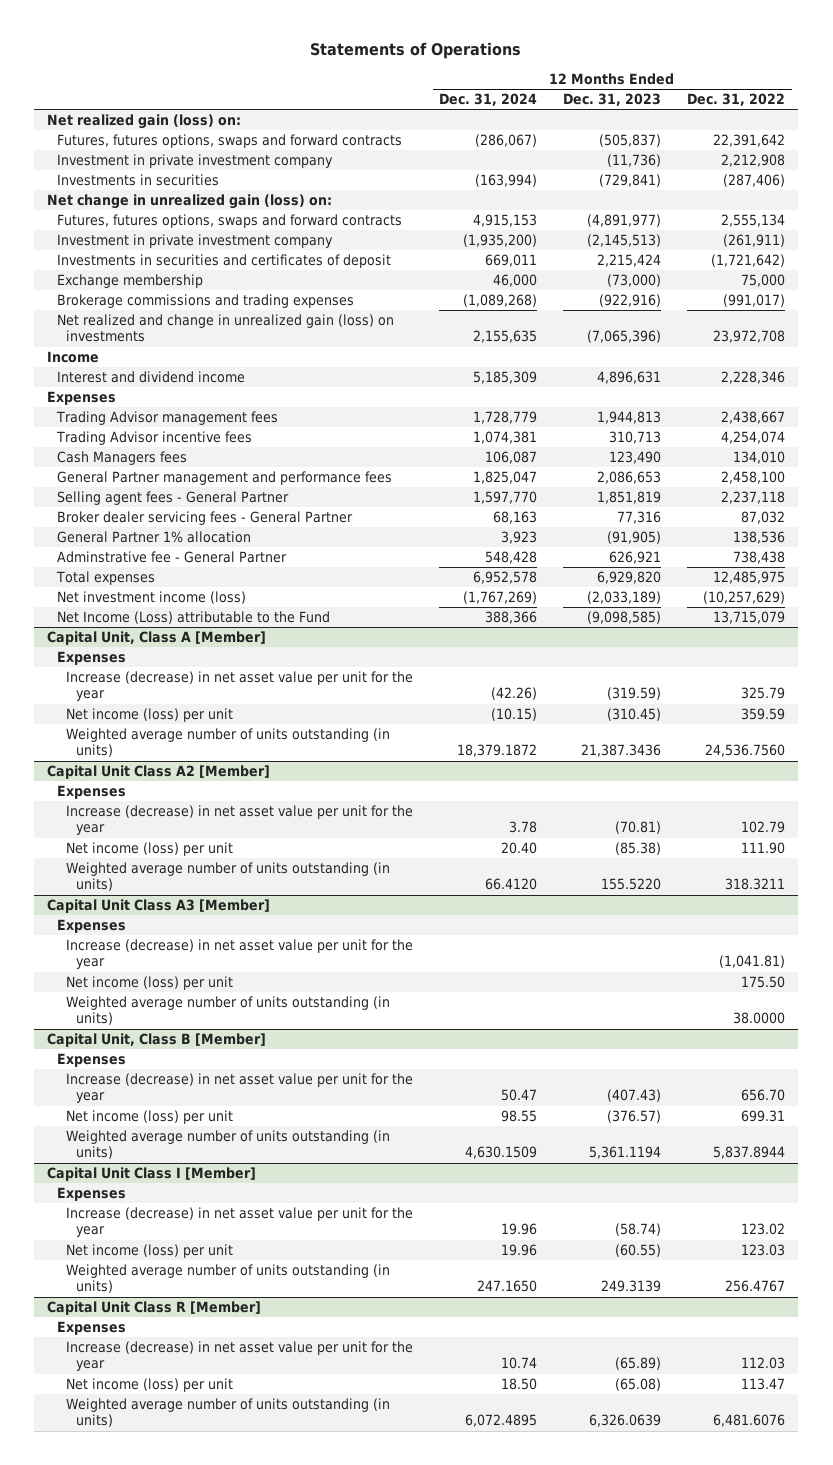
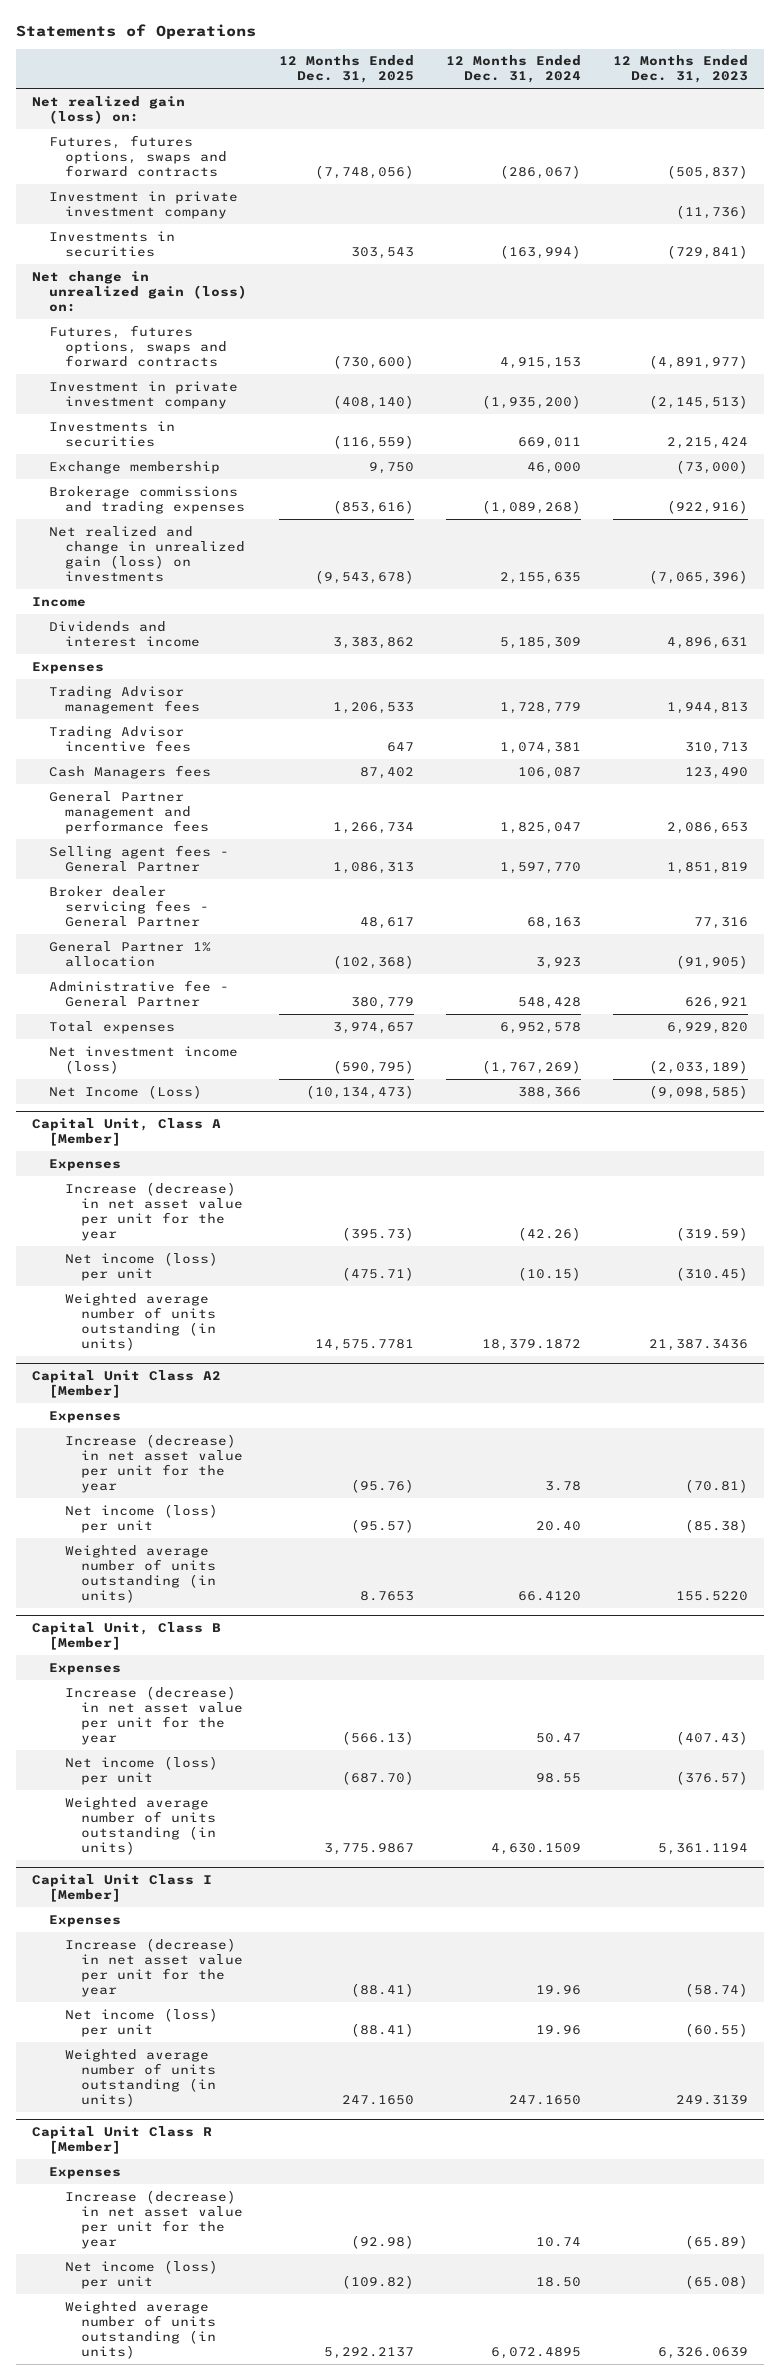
[687,93,786,107] Dec. 31, 2022 -> none
none -> [278,55,414,84] 12 Months Ended Dec. 31, 2025
[56,253,391,268] Investments in securities and certificates of deposit -> [48,420,175,447] Investments in securities
[56,370,245,383] Interest and dividend income -> [48,620,200,647] Dividends and interest income
[56,550,287,563] Adminstrative fee - General Partner -> [48,979,229,1007] Administrative fee - General Partner
[56,610,330,624] Net Income (Loss) attributable to the Fund -> [48,1084,202,1099] Net Income (Loss)
[47,898,271,913] Capital Unit Class A3 [Member] -> none
[56,918,126,933] Expenses -> none
[66,938,414,970] Increase (decrease) in net asset value per unit for the year -> none
[66,975,234,990] Net income (loss) per unit -> none
[66,995,391,1026] Weighted average number of units outstanding (in units) -> none

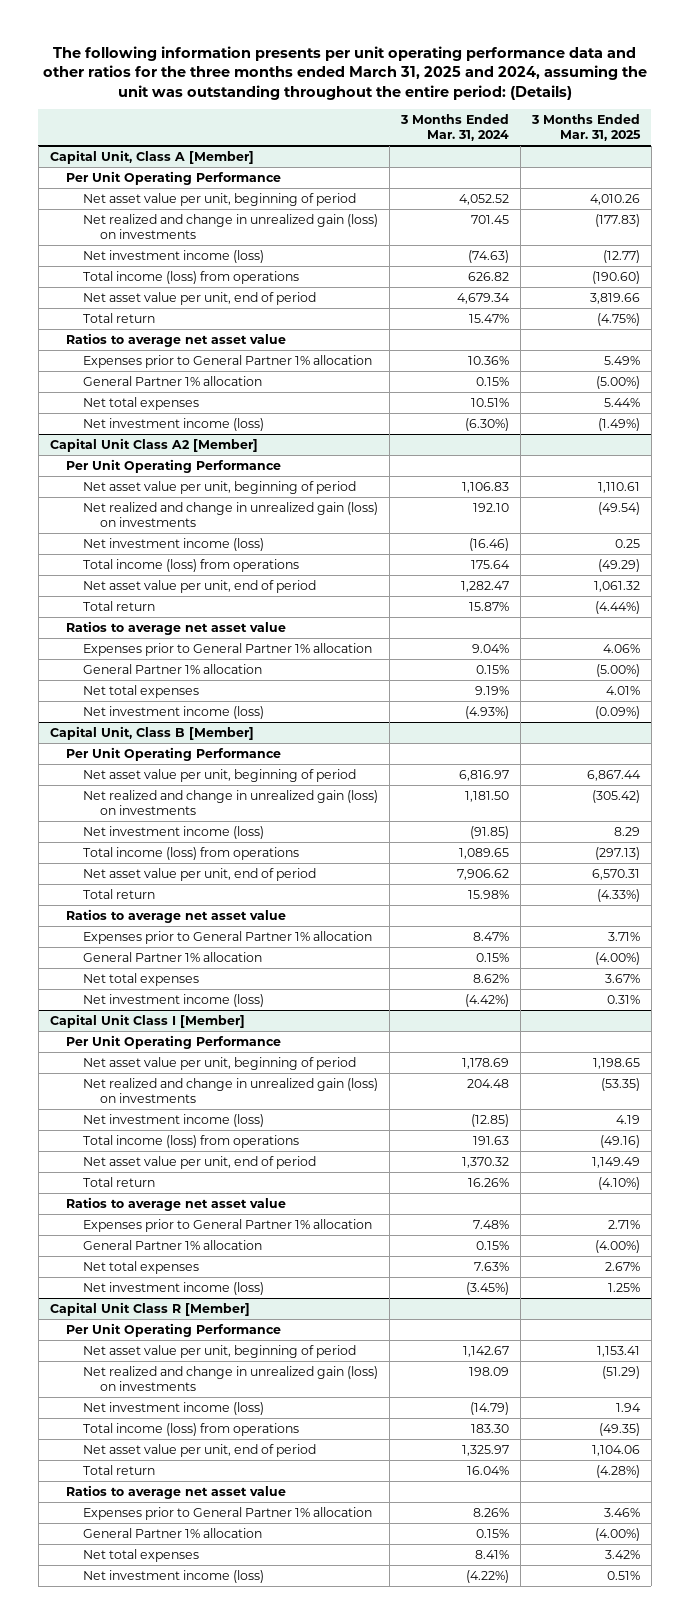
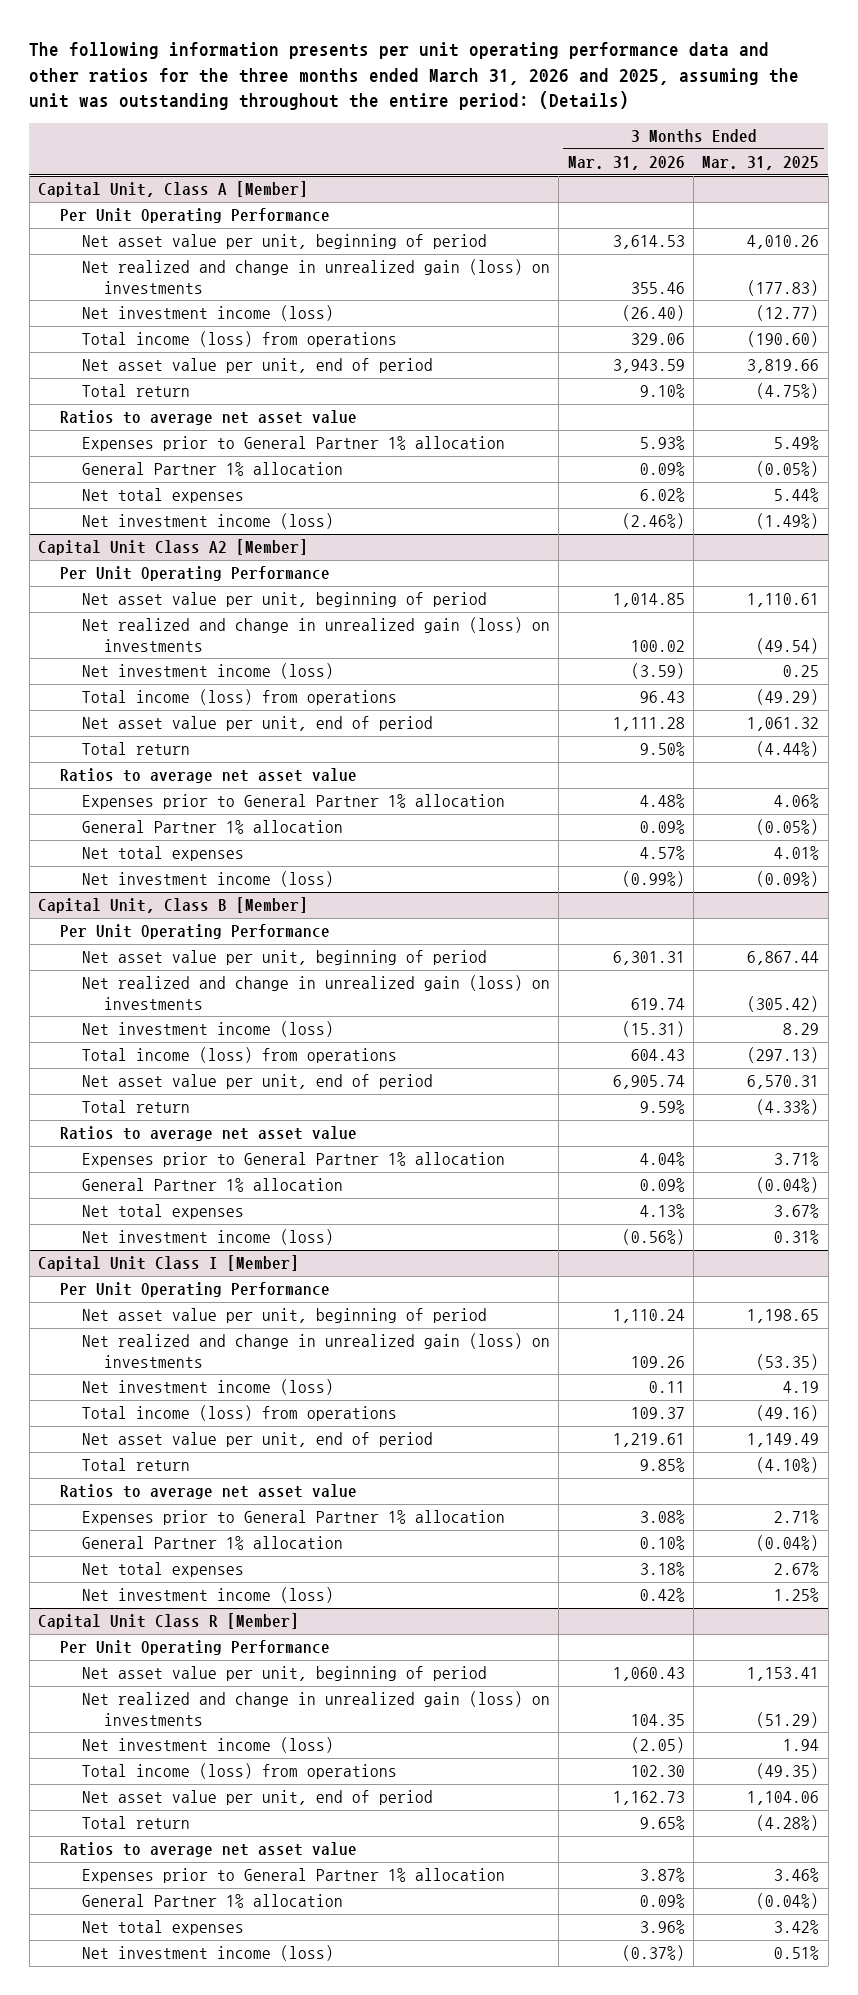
[42,45,647,100] The following information presents per unit operating performance data and other ratios for the three months ended March 31, 2025 and 2024, assuming the unit was outstanding throughout the entire period: (Details) -> [29,41,800,111] The following information presents per unit operating performance data and other ratios for the three months ended March 31, 2026 and 2025, assuming the unit was outstanding throughout the entire period: (Details)
[399,114,509,142] 3 Months Ended Mar. 31, 2024 -> none
none -> [567,156,685,171] Mar. 31, 2026
[595,375,640,389] (5.00%) -> [756,461,820,478] (0.05%)
[595,663,640,677] (5.00%) -> [756,819,820,836] (0.05%)
[594,951,640,965] (4.00%) -> [756,1177,820,1194] (0.04%)
[594,1239,640,1253] (4.00%) -> [756,1535,820,1552] (0.04%)
[594,1527,640,1541] (4.00%) -> [756,1893,820,1910] (0.04%)

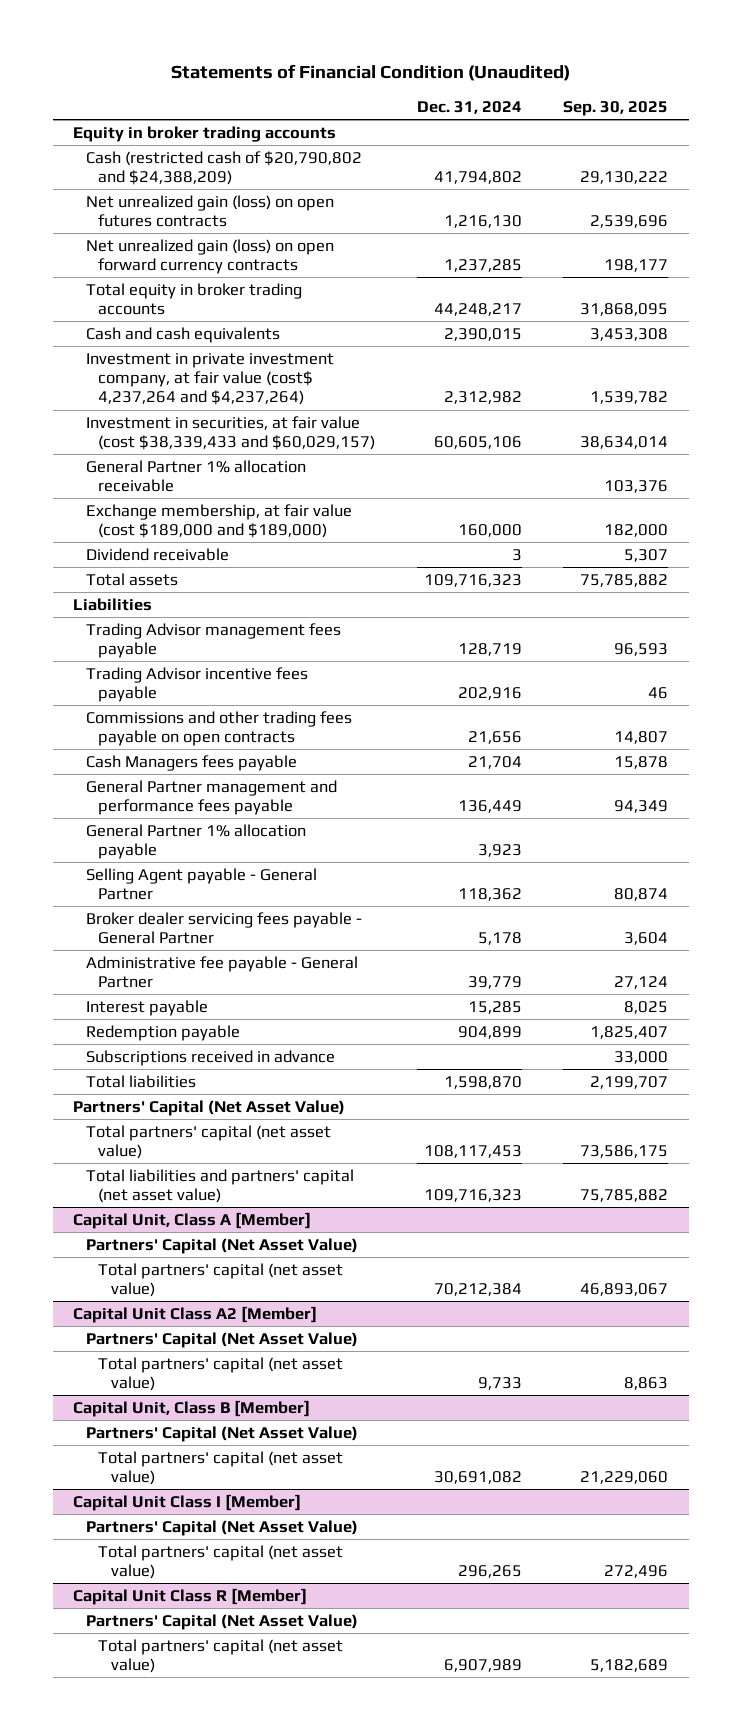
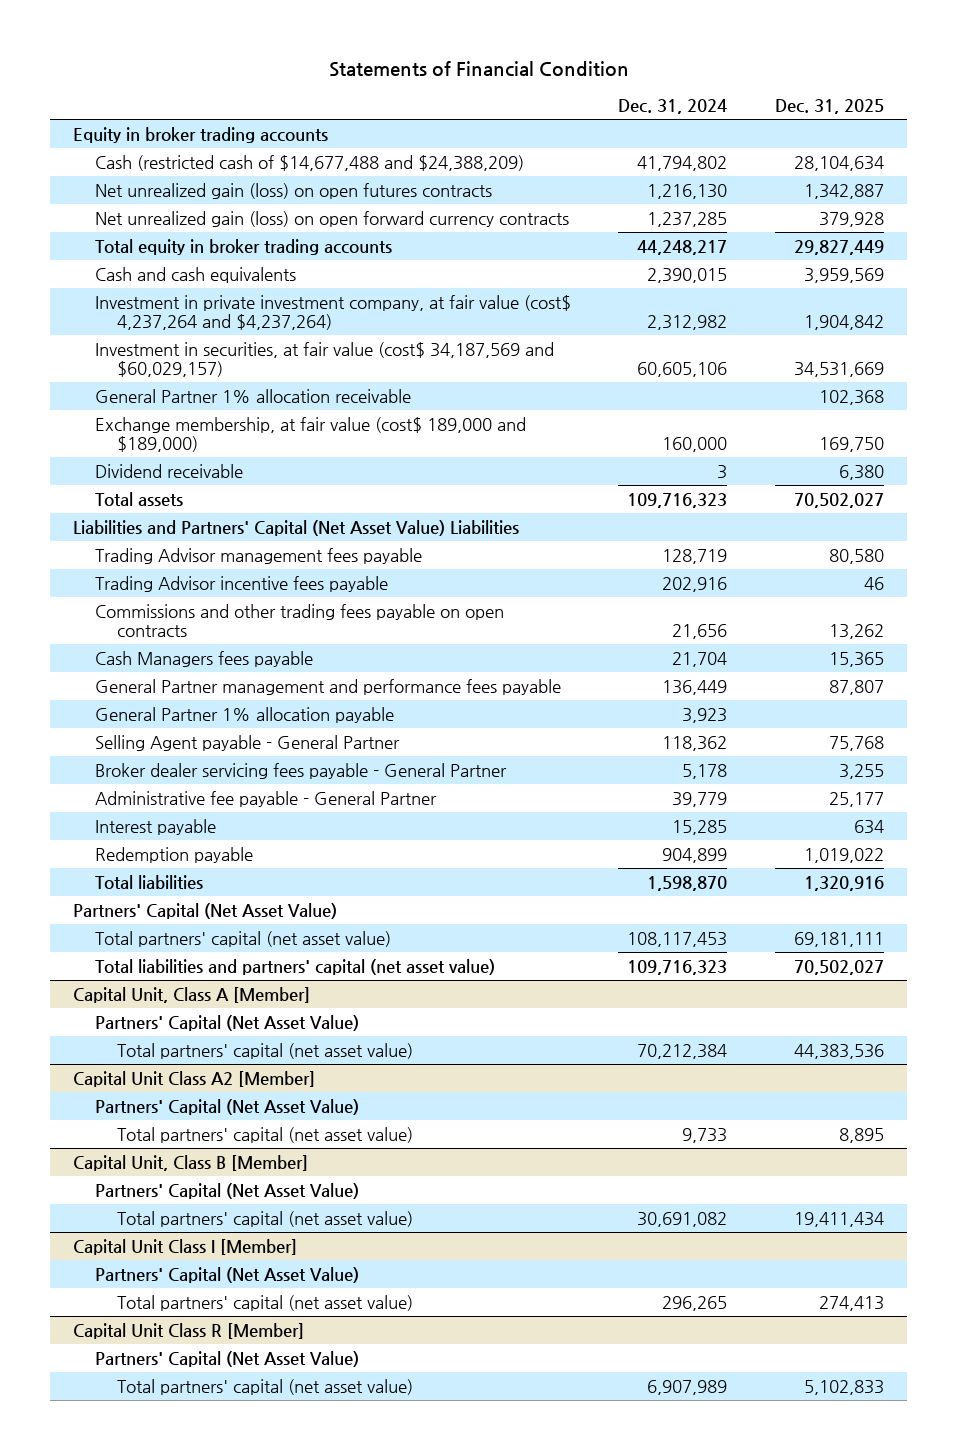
[170,63,570,81] Statements of Financial Condition (Unaudited) -> [328,61,629,78] Statements of Financial Condition
[562,101,668,117] Sep. 30, 2025 -> none
none -> [774,99,884,115] Dec. 31, 2025
[85,150,362,186] Cash (restricted cash of $20,790,802 and $24,388,209) -> [95,154,525,171] Cash (restricted cash of $14,677,488 and $24,388,209)
[85,415,376,451] Investment in securities, at fair value (cost $38,339,433 and $60,029,157) -> [95,341,555,377] Investment in securities, at fair value (cost$ 34,187,569 and $60,029,157)
[85,503,352,539] Exchange membership, at fair value (cost $189,000 and $189,000) -> [95,416,527,452] Exchange membership, at fair value (cost$ 189,000 and $189,000)
[73,597,153,611] Liabilities -> none
none -> [73,519,520,536] Liabilities and Partners' Capital (Net Asset Value) Liabilities
[85,1049,335,1066] Subscriptions received in advance -> none

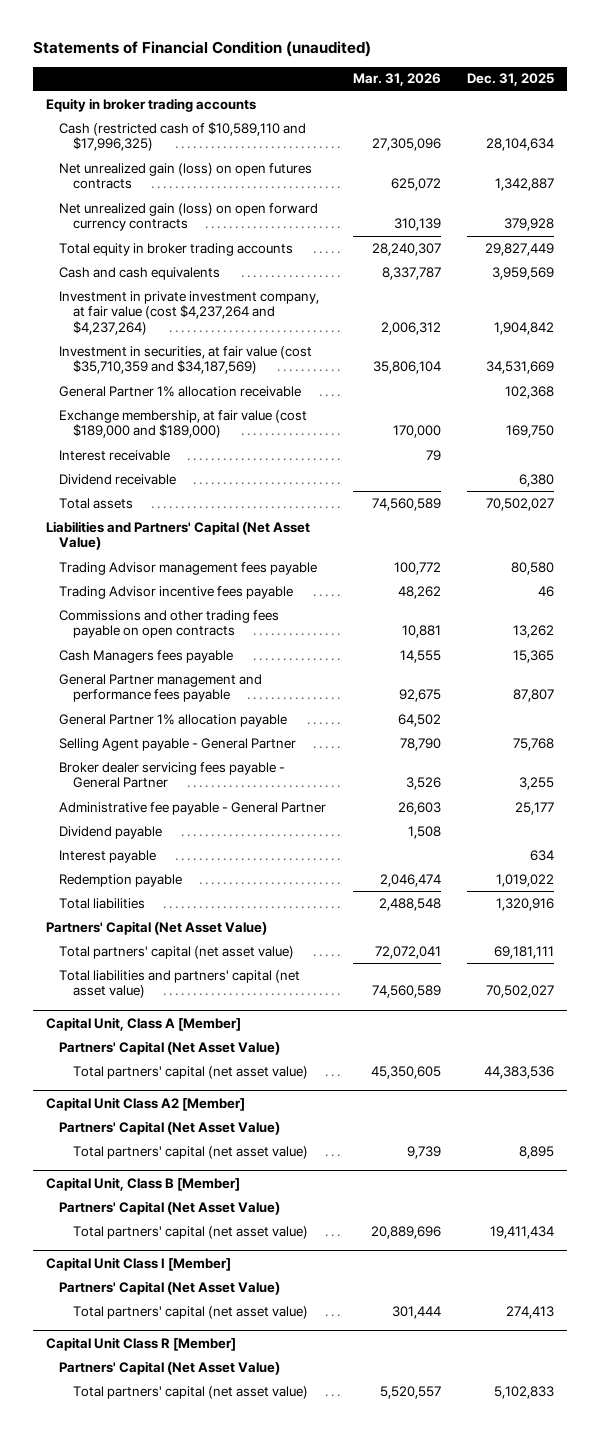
[328,61,629,78] Statements of Financial Condition -> [32,41,371,58] Statements of Financial Condition (unaudited)
[618,99,728,115] Dec. 31, 2024 -> none
none -> [352,73,441,87] Mar. 31, 2026
[95,154,525,171] Cash (restricted cash of $14,677,488 and $24,388,209) -> [59,121,307,152] Cash (restricted cash of $10,589,110 and $17,996,325)
[95,294,572,330] Investment in private investment company, at fair value (cost$ 4,237,264 and $4,237,264) -> [59,290,320,336] Investment in private investment company, at fair value (cost $4,237,264 and $4,237,264)
[95,341,555,377] Investment in securities, at fair value (cost$ 34,187,569 and $60,029,157) -> [59,345,313,375] Investment in securities, at fair value (cost $35,710,359 and $34,187,569)
[95,416,527,452] Exchange membership, at fair value (cost$ 189,000 and $189,000) -> [59,409,308,439] Exchange membership, at fair value (cost $189,000 and $189,000)
none -> [59,449,171,461] Interest receivable
[73,519,520,536] Liabilities and Partners' Capital (Net Asset Value) Liabilities -> [45,520,310,551] Liabilities and Partners' Capital (Net Asset Value)
none -> [59,825,163,839] Dividend payable

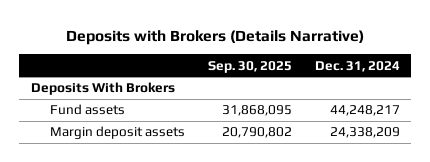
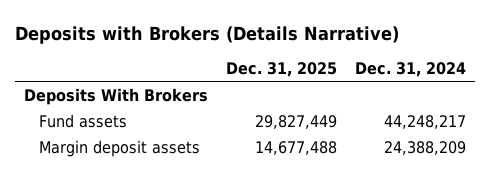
[207,60,292,73] Sep. 30, 2025 -> none
none -> [225,61,337,77] Dec. 31, 2025
[329,127,400,139] 24,338,209 -> [383,140,466,155] 24,388,209

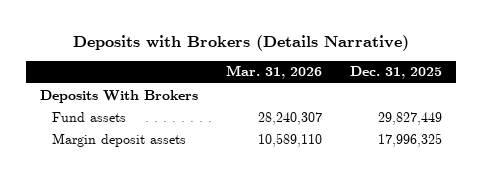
[354,61,466,77] Dec. 31, 2024 -> none
none -> [225,65,322,80] Mar. 31, 2026
[254,140,337,155] 14,677,488 -> [377,132,442,147] 17,996,325

